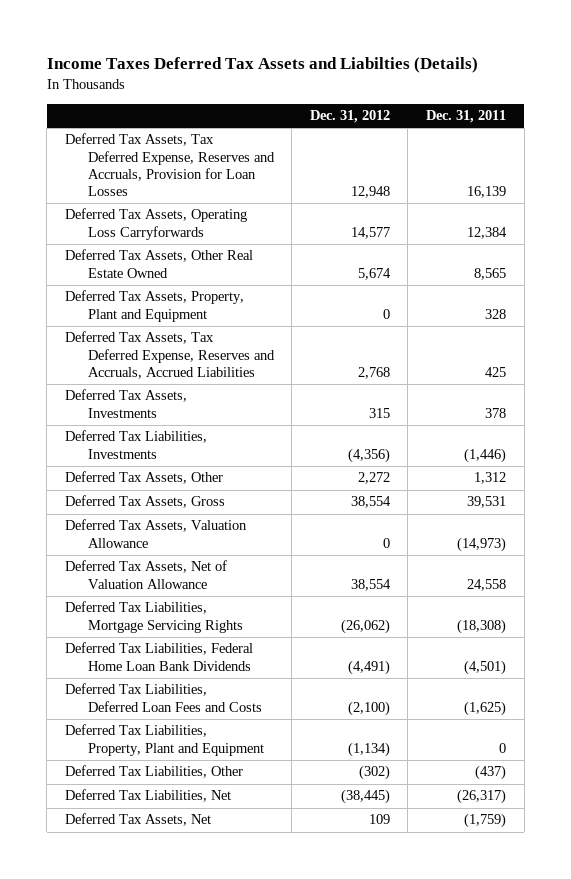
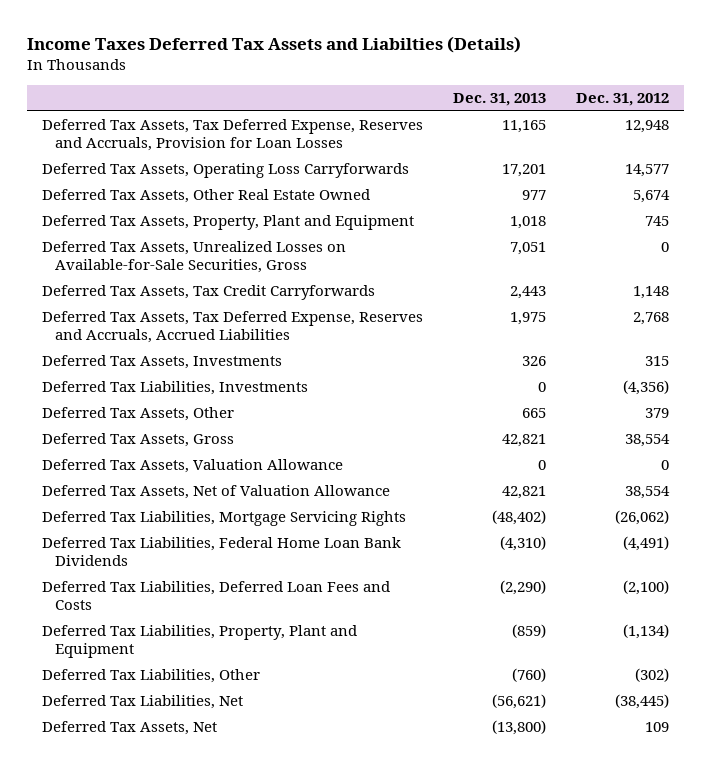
[426,110,507,124] Dec. 31, 2011 -> none
none -> [452,92,546,106] Dec. 31, 2013
[382,308,390,319] 0 -> [644,216,669,227] 745
none -> [41,241,346,274] Deferred Tax Assets, Unrealized Losses on Available-for-Sale Securities, Gross
none -> [41,285,375,301] Deferred Tax Assets, Tax Credit Carryforwards
[357,472,390,485] 2,272 -> [644,408,669,419] 379

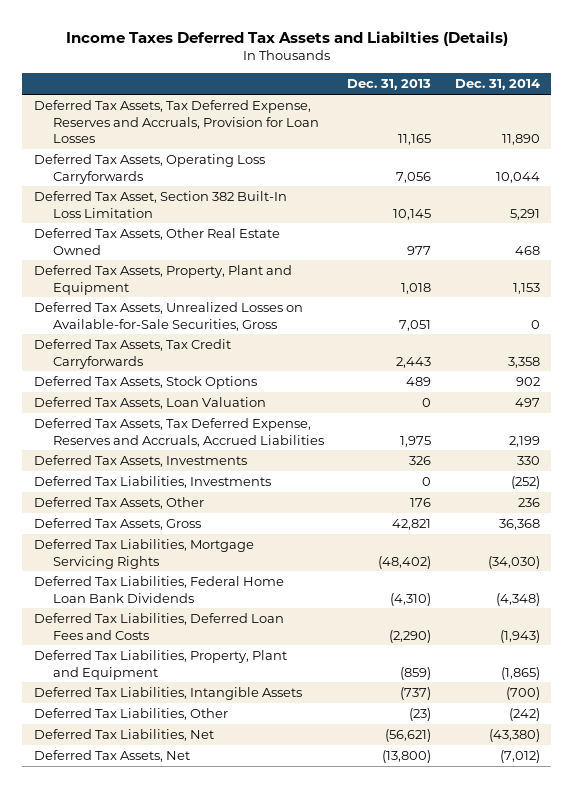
[575,92,669,106] Dec. 31, 2012 -> none
none -> [454,79,540,91] Dec. 31, 2014
[501,164,546,178] 17,201 -> [396,171,432,183] 7,056
none -> [34,190,288,218] Deferred Tax Asset, Section 382 Built-In Loss Limitation
none -> [34,375,258,389] Deferred Tax Assets, Stock Options
none -> [34,396,267,409] Deferred Tax Assets, Loan Valuation
[521,408,546,419] 665 -> [410,497,432,507] 176
[41,459,343,474] Deferred Tax Assets, Valuation Allowance -> none
[41,485,390,500] Deferred Tax Assets, Net of Valuation Allowance -> none
none -> [34,686,303,700] Deferred Tax Liabilities, Intangible Assets
[511,668,546,683] (760) -> [409,707,432,721] (23)

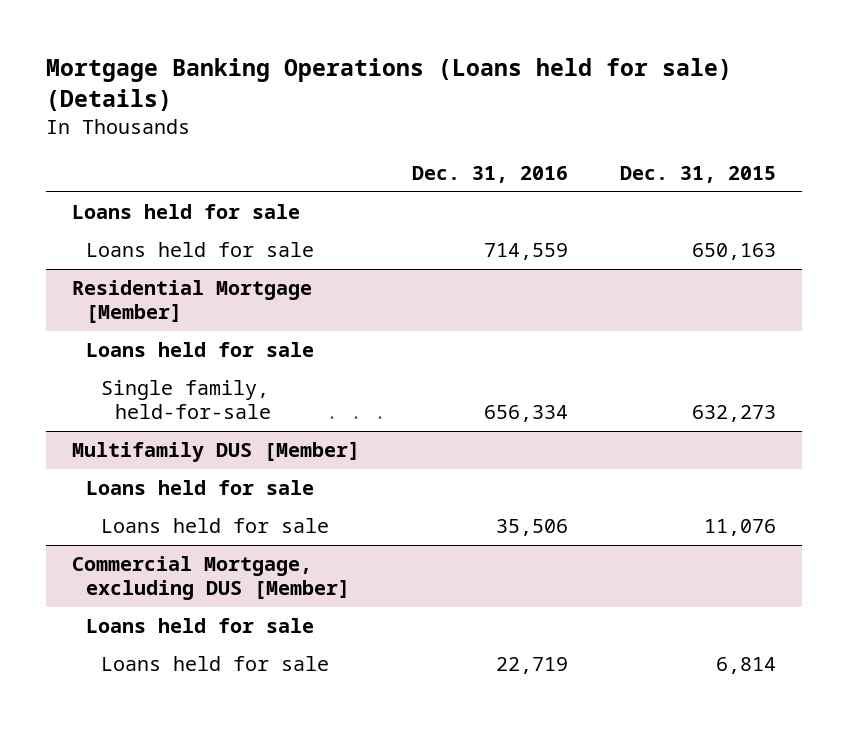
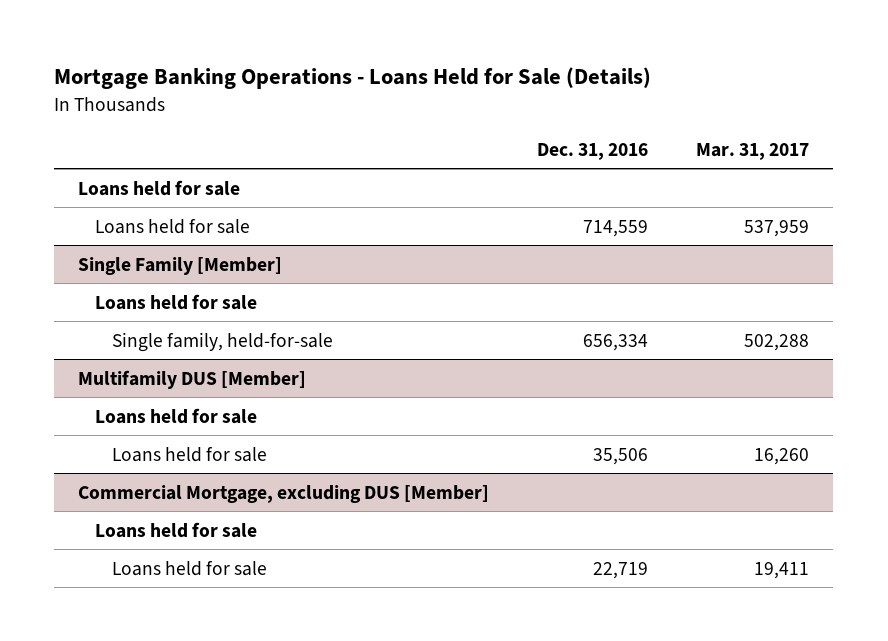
[45,58,732,112] Mortgage Banking Operations (Loans held for sale) (Details) -> [54,67,652,90] Mortgage Banking Operations - Loans Held for Sale (Details)
[620,166,777,184] Dec. 31, 2015 -> none
none -> [696,142,810,160] Mar. 31, 2017
[71,280,312,324] Residential Mortgage [Member] -> [78,256,283,275] Single Family [Member]

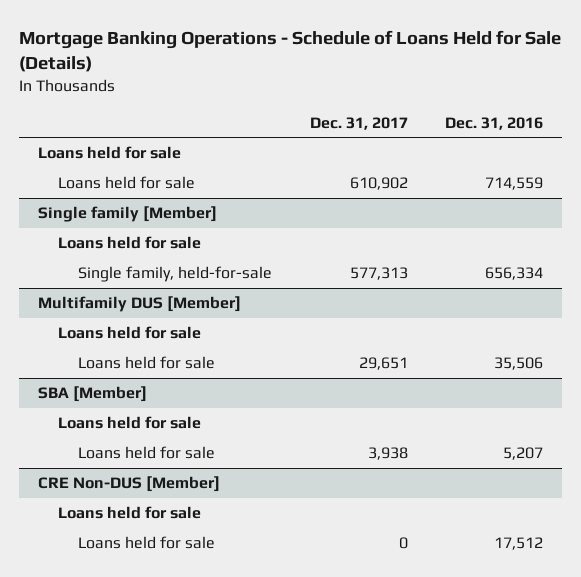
[54,67,652,90] Mortgage Banking Operations - Loans Held for Sale (Details) -> [19,30,562,73] Mortgage Banking Operations - Schedule of Loans Held for Sale (Details)
[696,142,810,160] Mar. 31, 2017 -> none
none -> [309,116,408,130] Dec. 31, 2017
[78,256,283,275] Single Family [Member] -> [37,206,217,223] Single family [Member]
[78,484,490,503] Commercial Mortgage, excluding DUS [Member] -> none
none -> [37,386,147,403] SBA [Member]
[593,561,649,579] 22,719 -> [502,447,543,461] 5,207
none -> [37,476,220,493] CRE Non-DUS [Member]
none -> [58,506,202,520] Loans held for sale
none -> [78,536,216,550] Loans held for sale

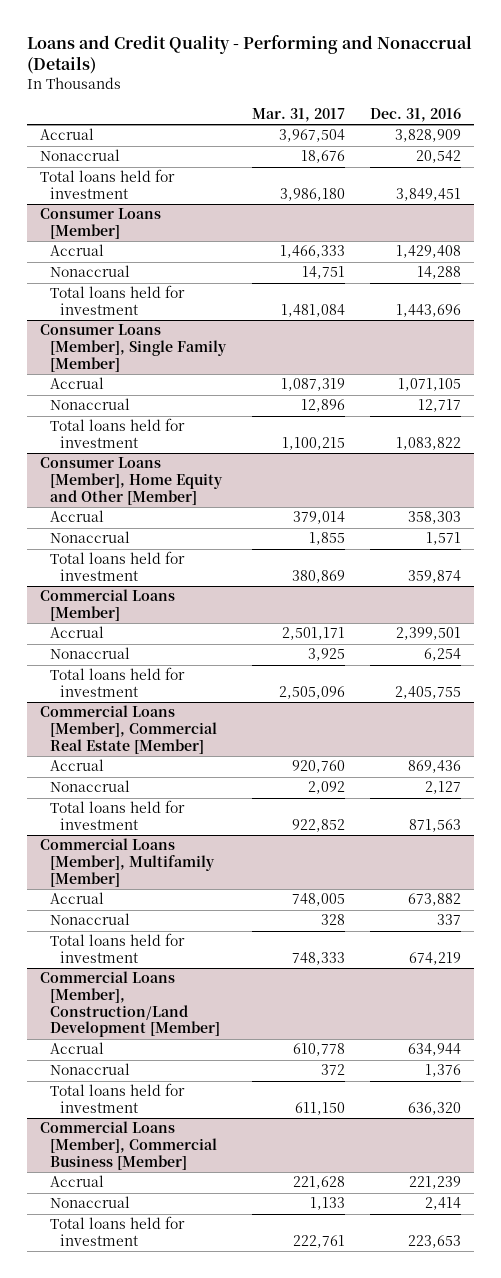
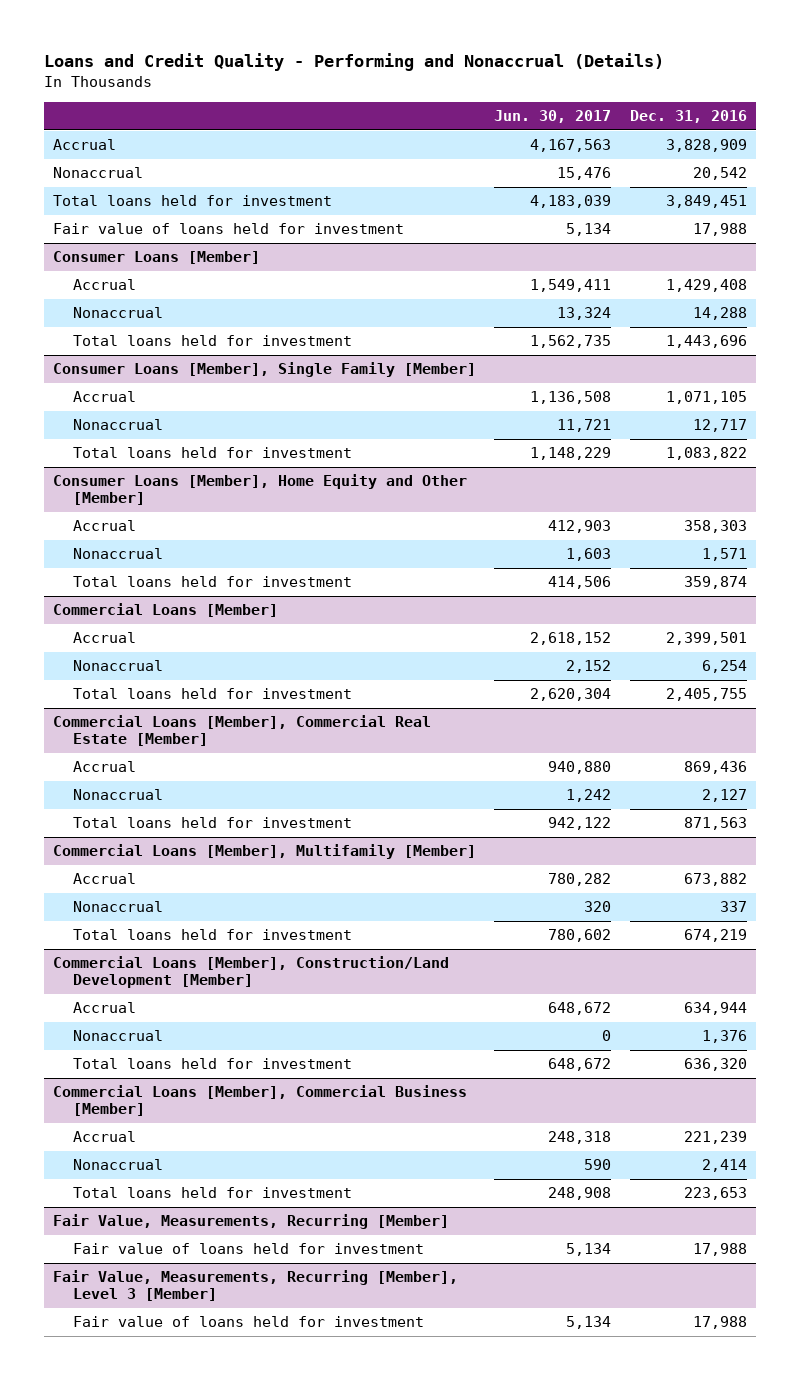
[251,107,345,122] Mar. 31, 2017 -> none
none -> [494,110,612,124] Jun. 30, 2017
none -> [53,223,405,235] Fair value of loans held for investment
none -> [53,1214,450,1230] Fair Value, Measurements, Recurring [Member]
none -> [72,1243,424,1255] Fair value of loans held for investment
none -> [53,1270,459,1302] Fair Value, Measurements, Recurring [Member], Level 3 [Member]
none -> [72,1316,424,1328] Fair value of loans held for investment

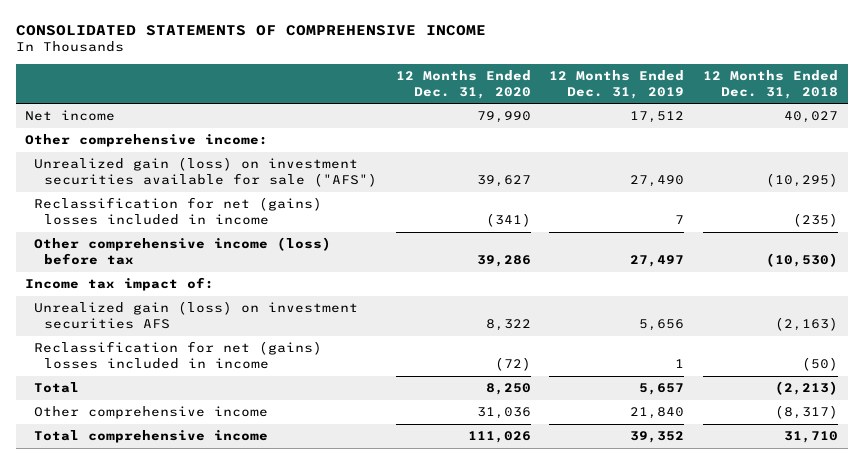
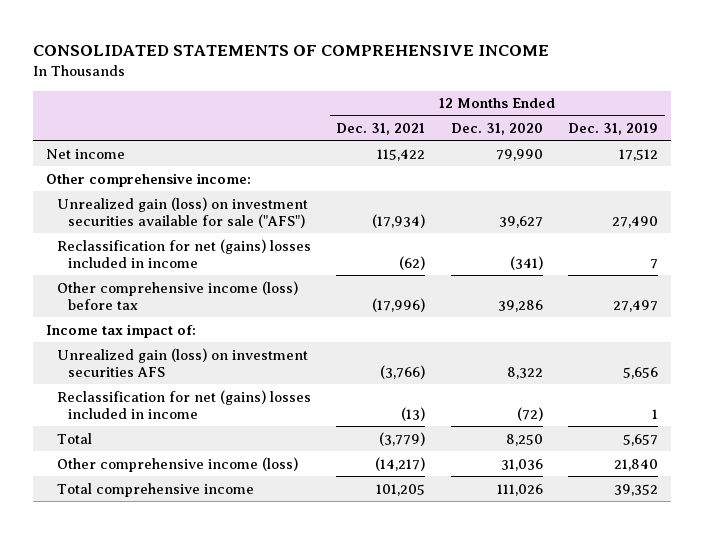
[703,69,839,99] 12 Months Ended Dec. 31, 2018 -> none
none -> [336,123,426,136] Dec. 31, 2021
[34,406,269,420] Other comprehensive income -> [56,456,298,472] Other comprehensive income (loss)

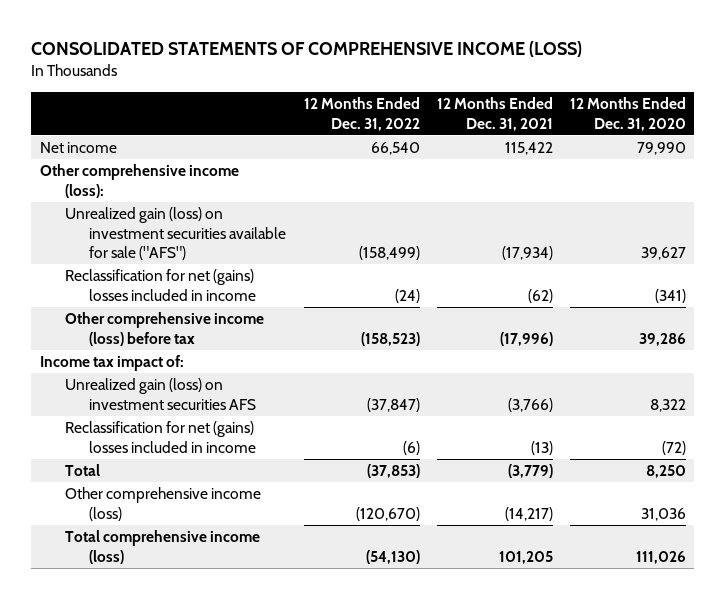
[33,45,550,57] CONSOLIDATED STATEMENTS OF COMPREHENSIVE INCOME -> [30,41,582,58] CONSOLIDATED STATEMENTS OF COMPREHENSIVE INCOME (LOSS)
[568,123,659,136] Dec. 31, 2019 -> none
none -> [303,97,420,131] 12 Months Ended Dec. 31, 2022
[46,172,252,187] Other comprehensive income: -> [39,164,239,198] Other comprehensive income (loss):
[56,482,254,497] Total comprehensive income -> [64,530,260,564] Total comprehensive income (loss)

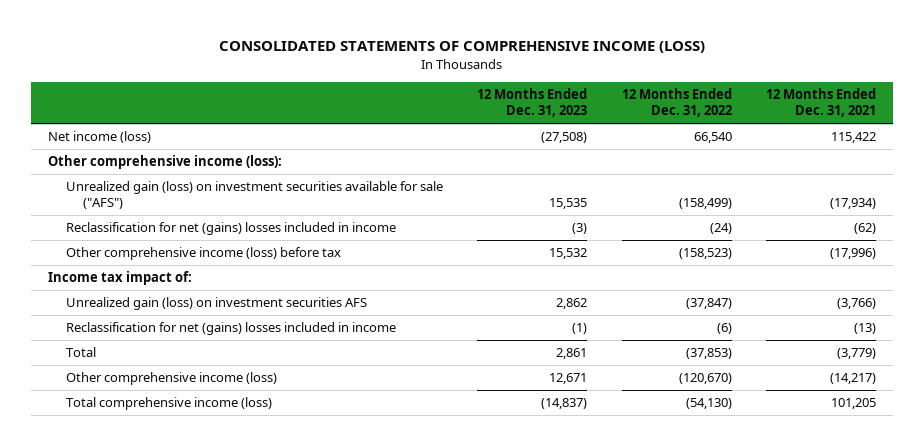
[569,97,686,131] 12 Months Ended Dec. 31, 2020 -> none
none -> [477,88,588,118] 12 Months Ended Dec. 31, 2023
[39,142,117,154] Net income -> [48,131,152,144] Net income (loss)

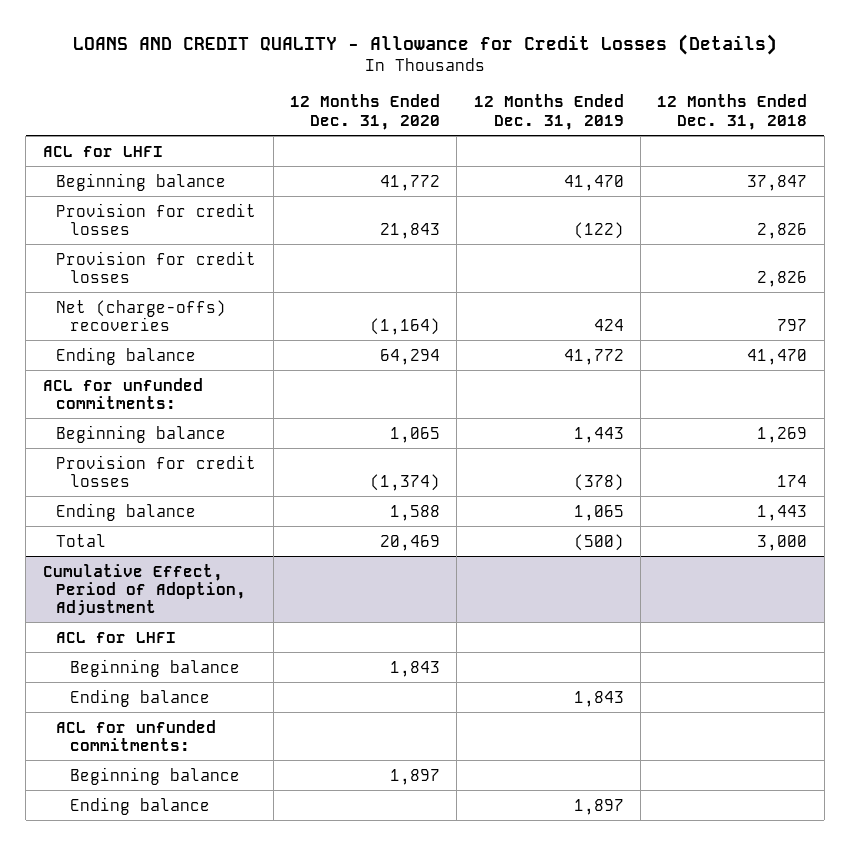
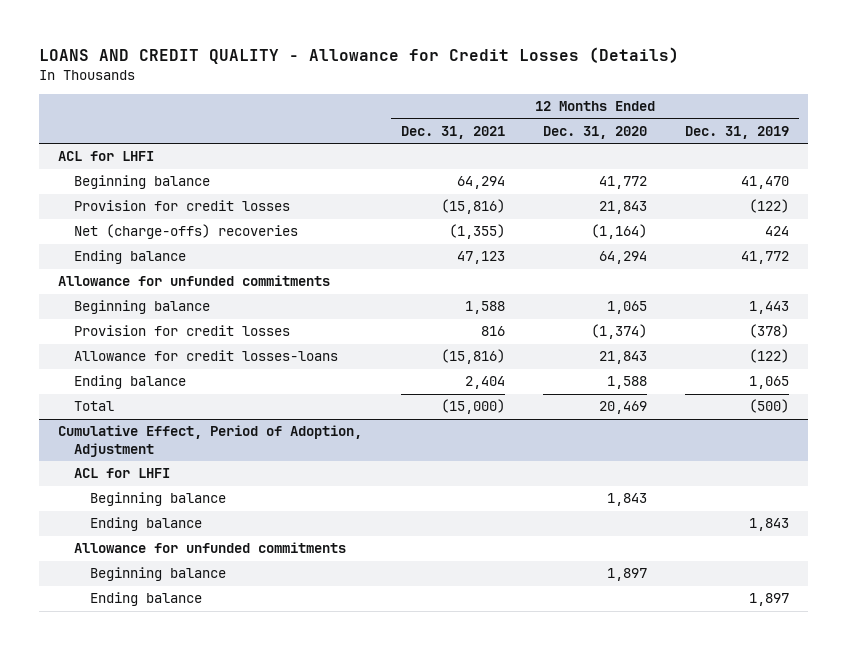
[657,94,808,130] 12 Months Ended Dec. 31, 2018 -> none
none -> [400,125,505,139] Dec. 31, 2021
[56,250,257,283] Provision for credit losses -> none
[42,377,203,409] ACL for unfunded commitments: -> [58,275,331,287] Allowance for unfunded commitments
none -> [74,350,339,362] Allowance for credit losses-loans
[56,719,217,751] ACL for unfunded commitments: -> [74,542,347,554] Allowance for unfunded commitments

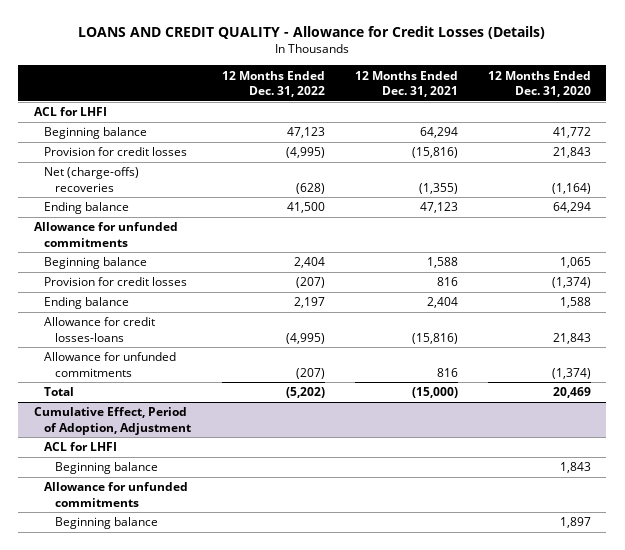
[685,125,790,139] Dec. 31, 2019 -> none
none -> [221,70,325,98] 12 Months Ended Dec. 31, 2022
[74,350,339,362] Allowance for credit losses-loans -> [44,317,156,342] Allowance for credit losses-loans
none -> [44,352,177,377] Allowance for unfunded commitments
[90,517,203,532] Ending balance -> none
[90,592,203,607] Ending balance -> none

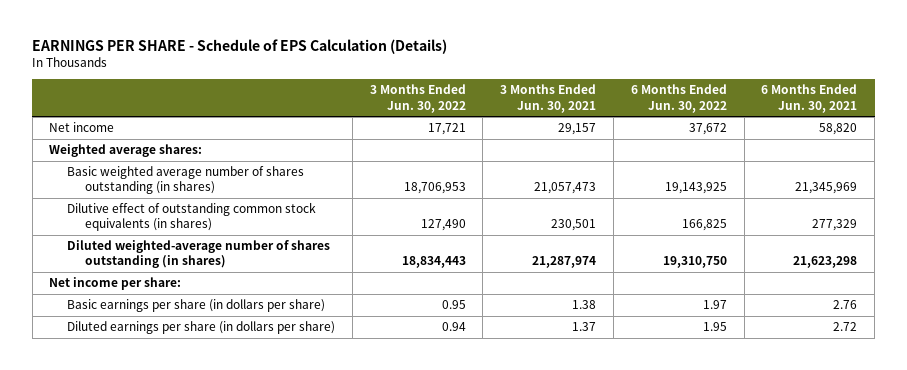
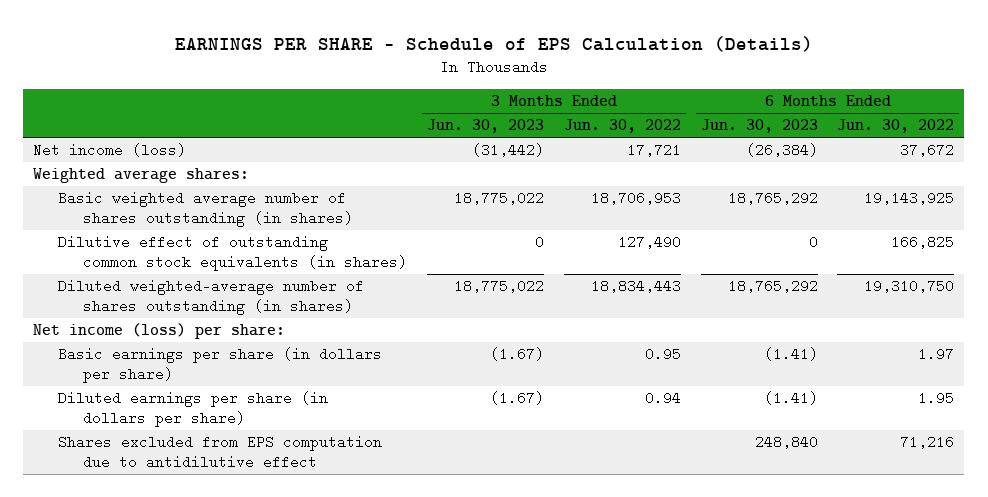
[500,84,597,113] 3 Months Ended Jun. 30, 2021 -> none
[761,84,858,113] 6 Months Ended Jun. 30, 2021 -> none
none -> [427,119,545,134] Jun. 30, 2023
none -> [700,119,818,134] Jun. 30, 2023
[49,122,115,133] Net income -> [33,143,187,158] Net income (loss)
[49,277,182,291] Net income per share: -> [33,323,286,340] Net income (loss) per share:
none -> [58,435,383,469] Shares excluded from EPS computation due to antidilutive effect

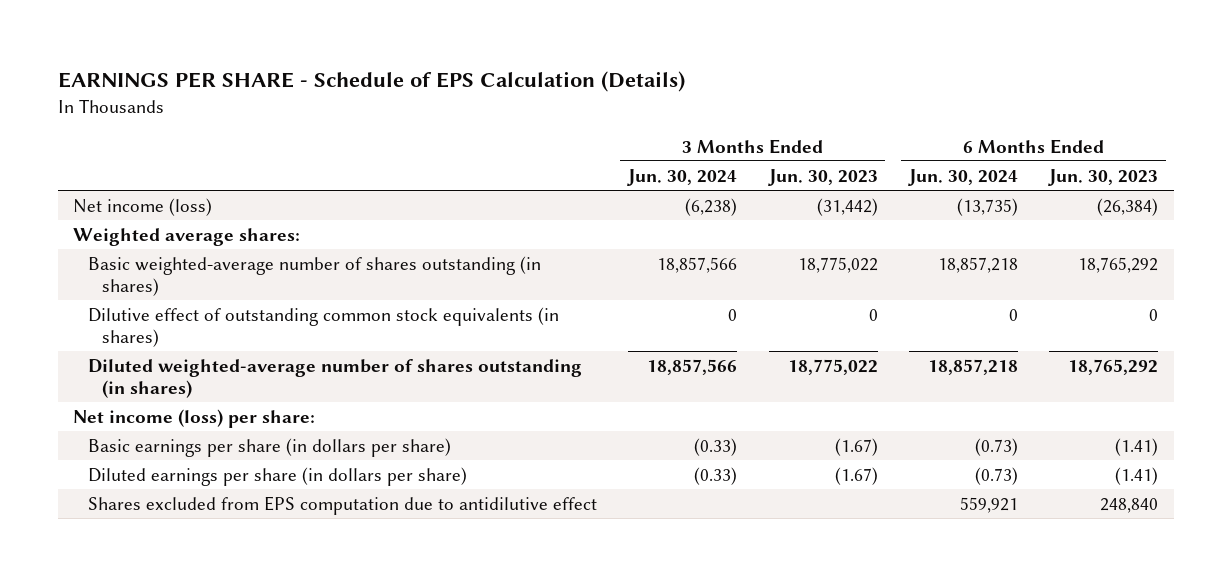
[563,119,681,134] Jun. 30, 2022 -> none
[837,119,955,134] Jun. 30, 2022 -> none
none -> [627,168,738,186] Jun. 30, 2024
none -> [907,168,1018,186] Jun. 30, 2024
[58,191,354,227] Basic weighted average number of shares outstanding (in shares) -> [87,255,541,296] Basic weighted-average number of shares outstanding (in shares)

